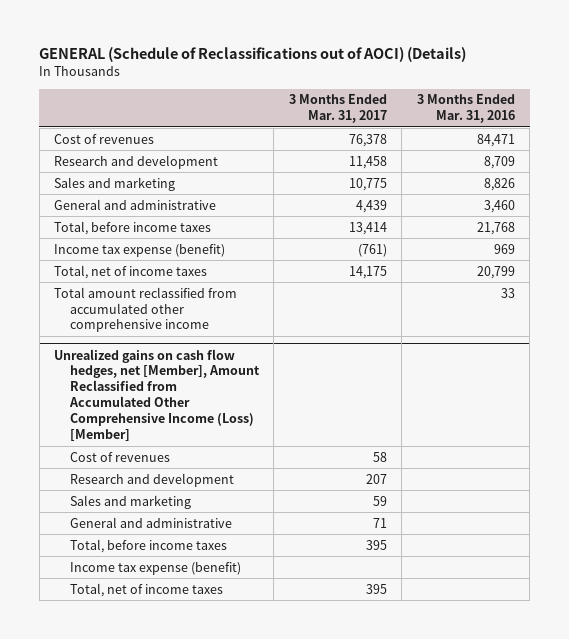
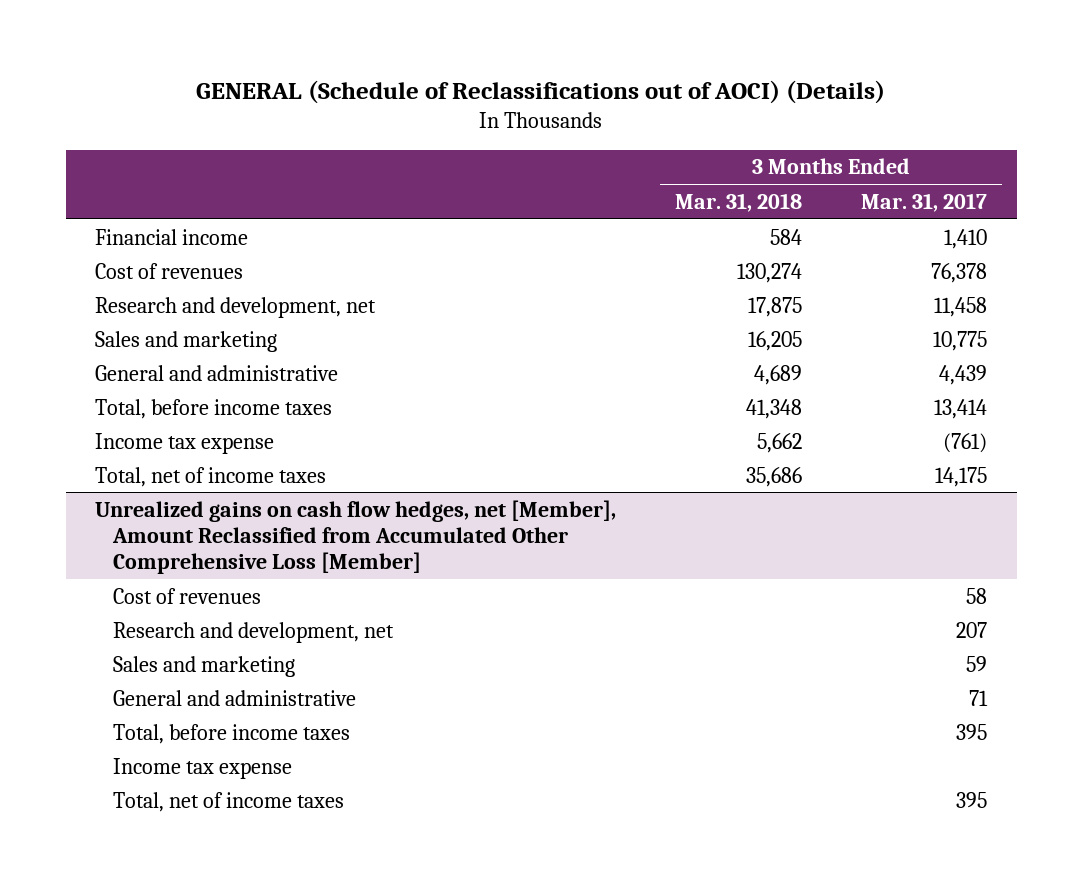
[416,94,515,124] 3 Months Ended Mar. 31, 2016 -> none
none -> [675,192,803,212] Mar. 31, 2018
none -> [95,228,249,245] Financial income
[54,154,219,169] Research and development -> [95,296,377,318] Research and development, net
[54,243,226,257] Income tax expense (benefit) -> [95,432,275,454] Income tax expense
[54,286,238,333] Total amount reclassified from accumulated other comprehensive income -> none
[54,348,260,442] Unrealized gains on cash flow hedges, net [Member], Amount Reclassified from Accumulated Other Comprehensive Income (Loss) [Member] -> [95,499,617,575] Unrealized gains on cash flow hedges, net [Member], Amount Reclassified from Accumulated Other Comprehensive Loss [Member]
[69,472,234,487] Research and development -> [113,621,395,643] Research and development, net
[69,561,241,575] Income tax expense (benefit) -> [113,757,293,779] Income tax expense

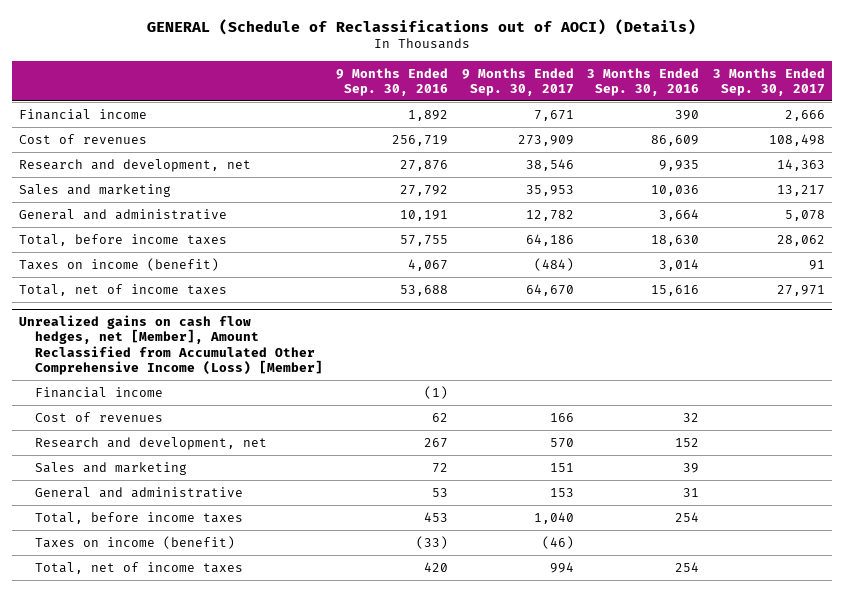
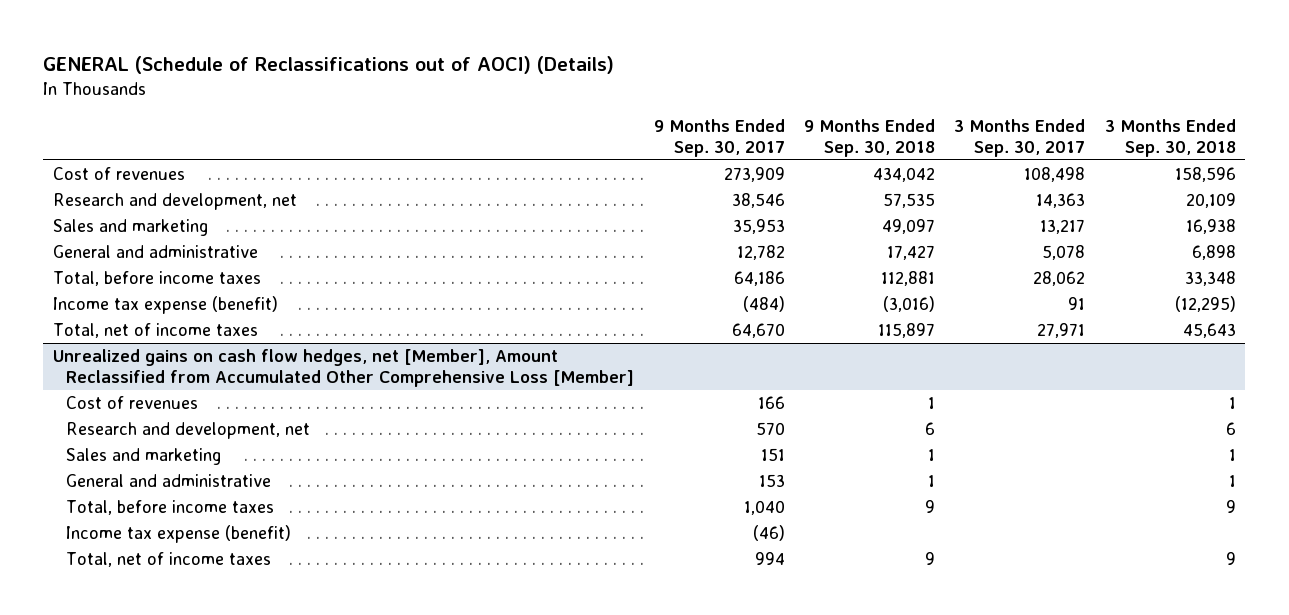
[336,67,449,96] 9 Months Ended Sep. 30, 2016 -> none
[587,67,700,96] 3 Months Ended Sep. 30, 2016 -> none
none -> [803,119,935,157] 9 Months Ended Sep. 30, 2018
none -> [1104,119,1236,157] 3 Months Ended Sep. 30, 2018
[18,108,147,120] Financial income -> none
[18,257,219,271] Taxes on income (benefit) -> [52,296,278,315] Income tax expense (benefit)
[34,386,163,398] Financial income -> none
[18,315,323,375] Unrealized gains on cash flow hedges, net [Member], Amount Reclassified from Accumulated Other Comprehensive Income (Loss) [Member] -> [52,349,635,387] Unrealized gains on cash flow hedges, net [Member], Amount Reclassified from Accumulated Other Comprehensive Loss [Member]
[34,535,235,549] Taxes on income (benefit) -> [66,525,292,544] Income tax expense (benefit)

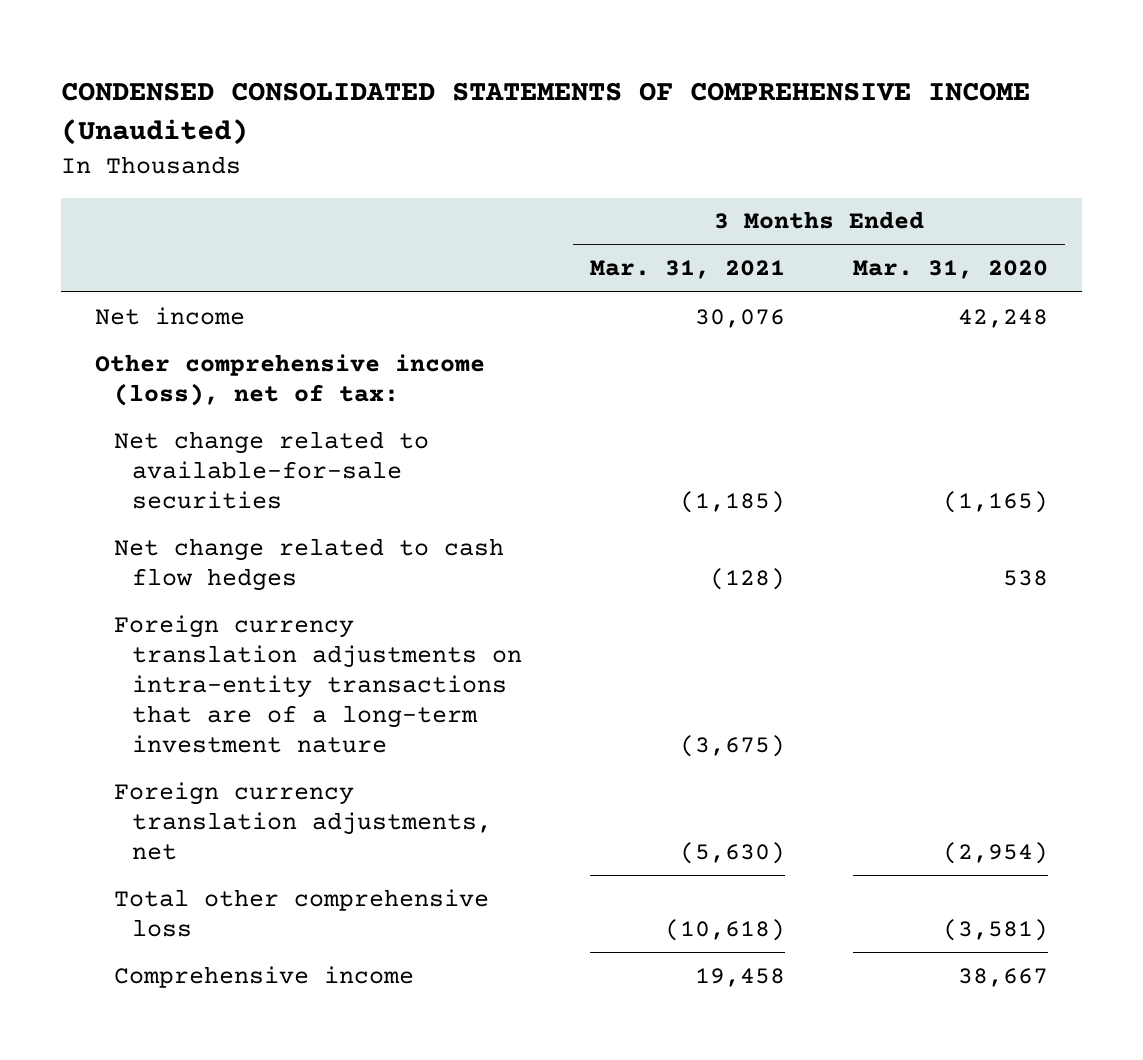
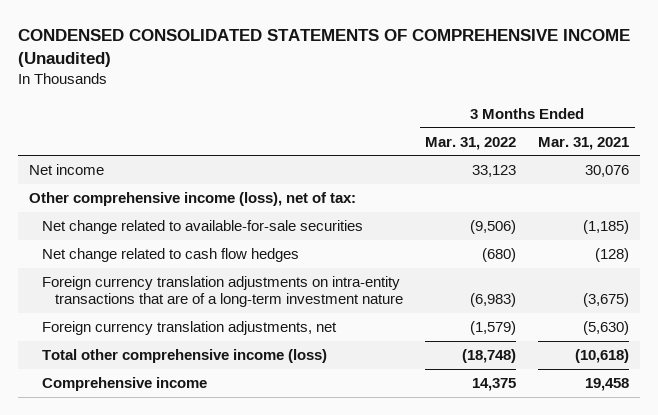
[852,260,1048,280] Mar. 31, 2020 -> none
none -> [425,136,517,150] Mar. 31, 2022
[113,888,489,937] Total other comprehensive loss -> [42,349,328,364] Total other comprehensive income (loss)

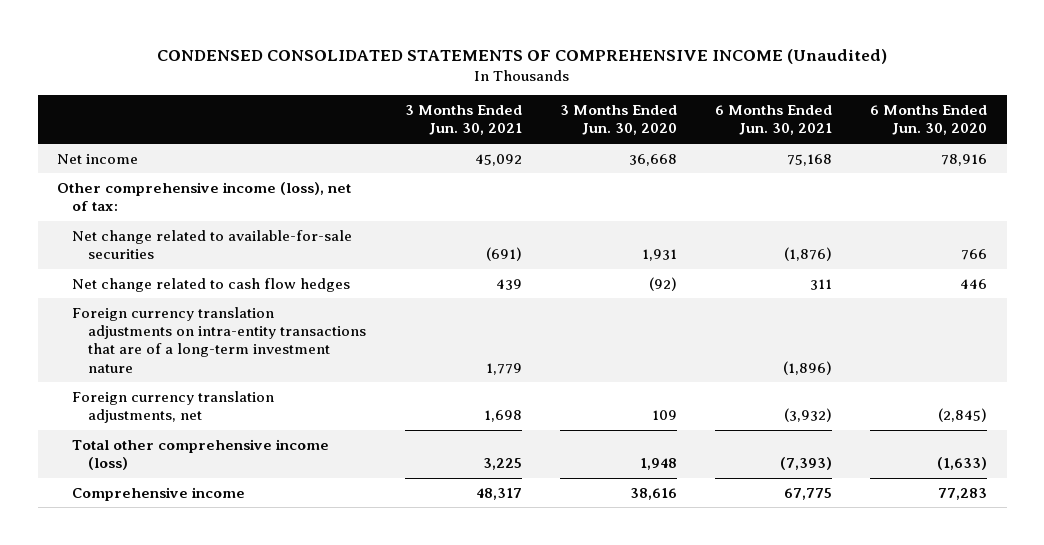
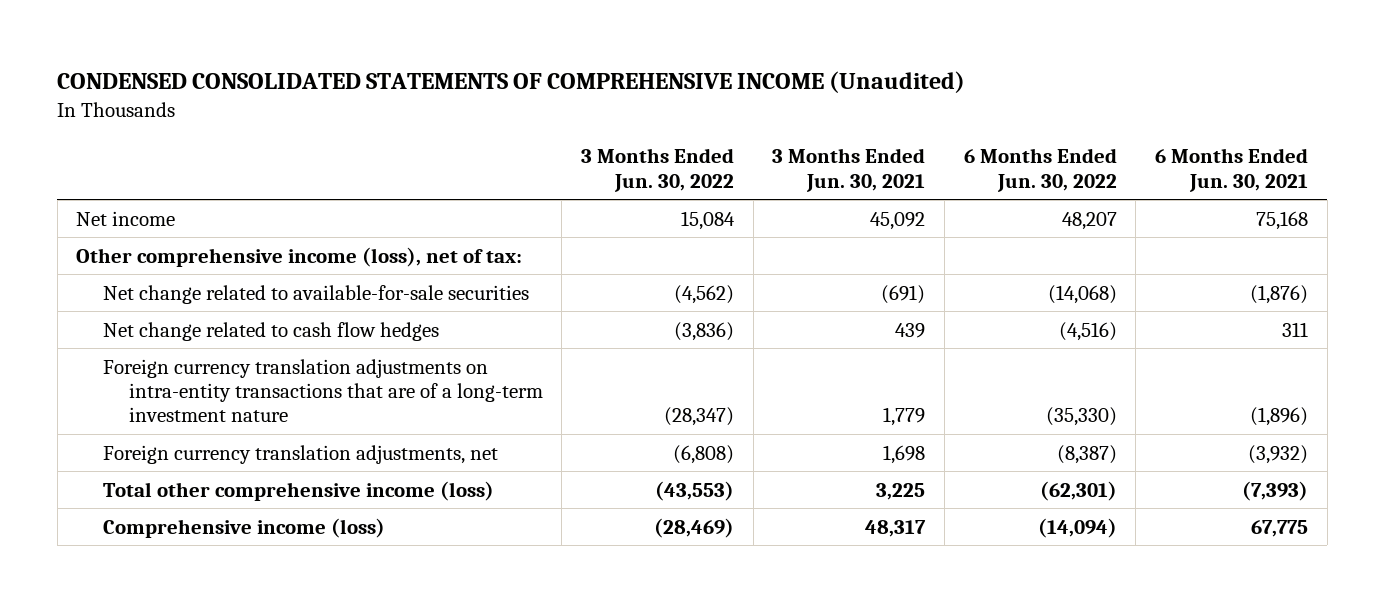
[559,105,677,136] 3 Months Ended Jun. 30, 2020 -> none
[870,105,988,136] 6 Months Ended Jun. 30, 2020 -> none
none -> [580,148,734,192] 3 Months Ended Jun. 30, 2022
none -> [963,148,1117,192] 6 Months Ended Jun. 30, 2022
[72,486,246,501] Comprehensive income -> [102,517,385,538] Comprehensive income (loss)

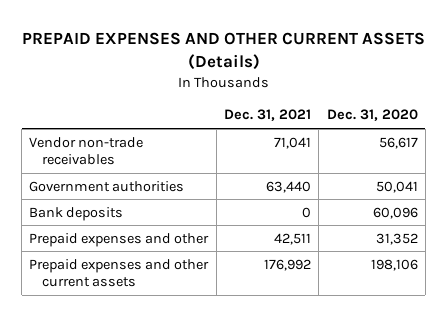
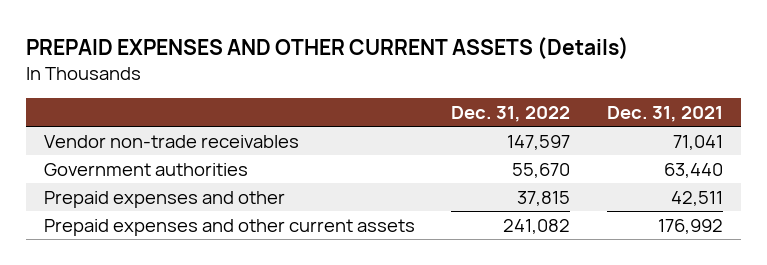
[326,109,418,122] Dec. 31, 2020 -> none
none -> [451,105,571,122] Dec. 31, 2022
[29,206,124,221] Bank deposits -> none

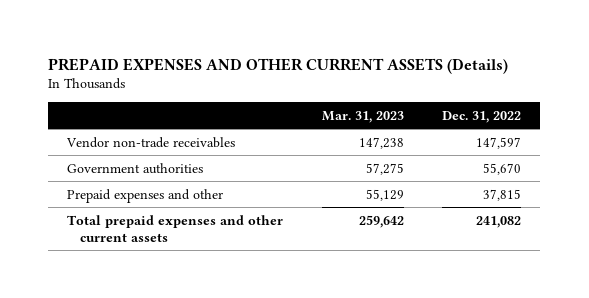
[606,105,723,122] Dec. 31, 2021 -> none
none -> [321,110,404,123] Mar. 31, 2023
[44,218,416,236] Prepaid expenses and other current assets -> [67,214,284,242] Total prepaid expenses and other current assets

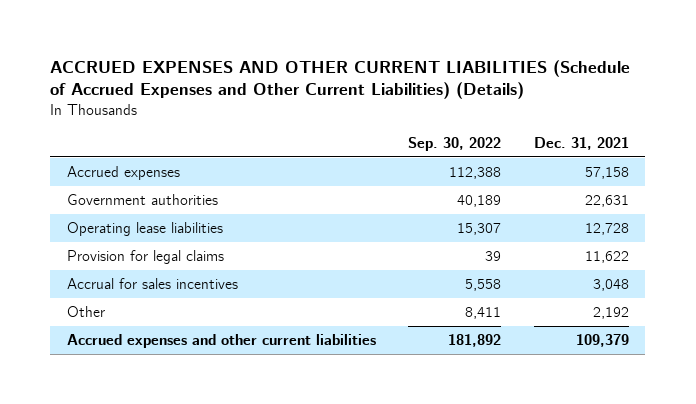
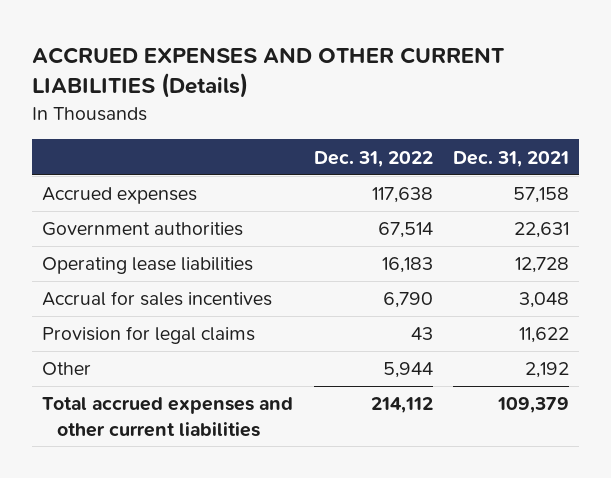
[50,59,631,100] ACCRUED EXPENSES AND OTHER CURRENT LIABILITIES (Schedule of Accrued Expenses and Other Current Liabilities) (Details) -> [32,46,505,99] ACCRUED EXPENSES AND OTHER CURRENT LIABILITIES (Details)
[408,136,502,151] Sep. 30, 2022 -> none
none -> [313,150,433,167] Dec. 31, 2022
[66,249,224,264] Provision for legal claims -> [42,326,256,345] Provision for legal claims
[66,333,376,348] Accrued expenses and other current liabilities -> [42,397,294,437] Total accrued expenses and other current liabilities

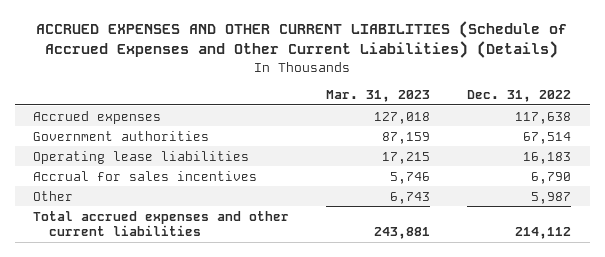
[32,46,505,99] ACCRUED EXPENSES AND OTHER CURRENT LIABILITIES (Details) -> [36,21,568,59] ACCRUED EXPENSES AND OTHER CURRENT LIABILITIES (Schedule of Accrued Expenses and Other Current Liabilities) (Details)
[452,150,569,167] Dec. 31, 2021 -> none
none -> [326,90,431,103] Mar. 31, 2023
[42,326,256,345] Provision for legal claims -> none
[382,362,433,379] 5,944 -> [531,191,572,204] 5,987

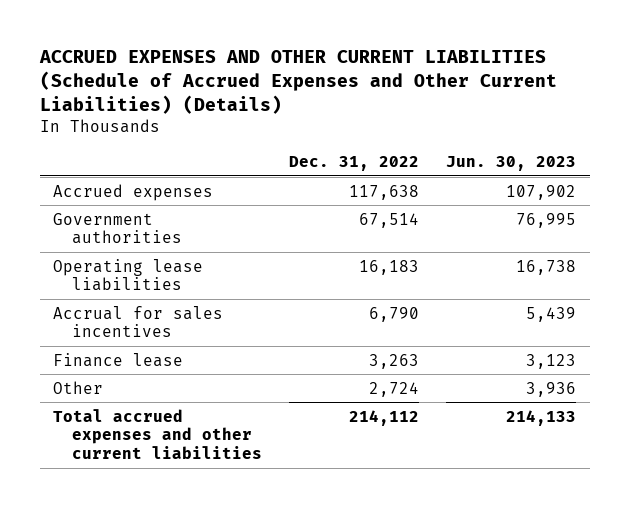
[326,90,431,103] Mar. 31, 2023 -> none
none -> [446,155,577,171] Jun. 30, 2023
none -> [53,352,184,367] Finance lease
[531,191,572,204] 5,987 -> [368,381,419,397] 2,724

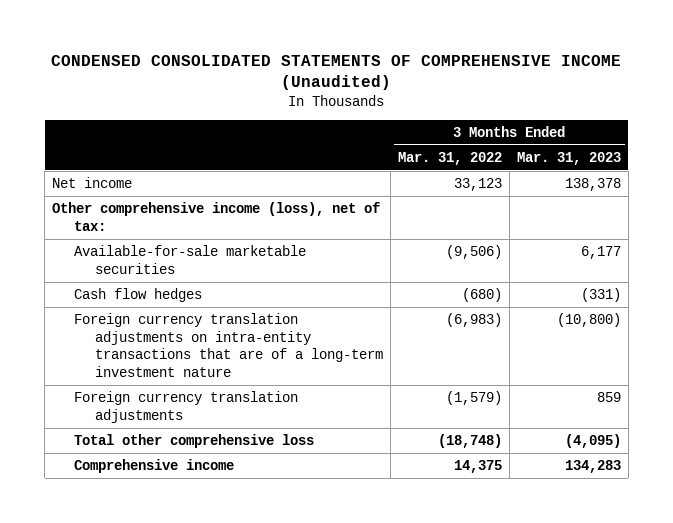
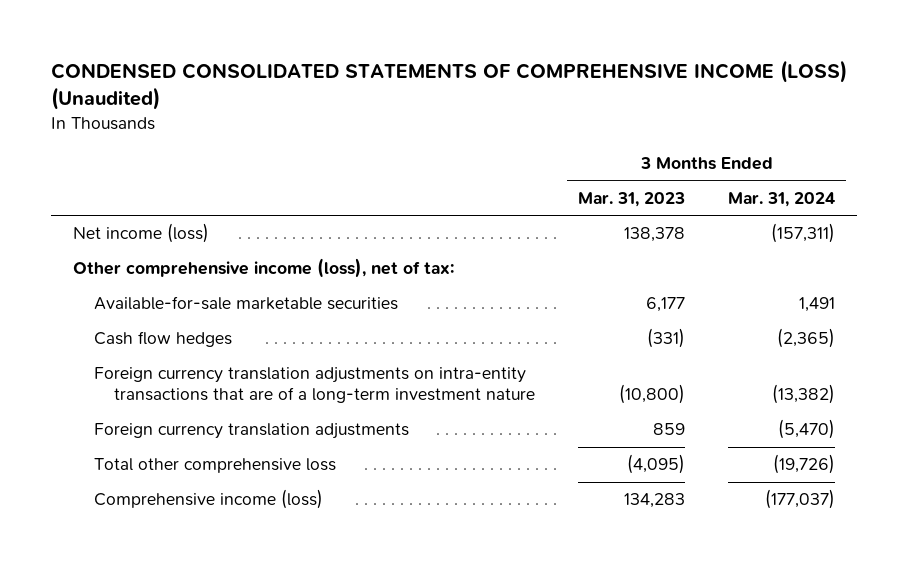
[51,55,622,91] CONDENSED CONSOLIDATED STATEMENTS OF COMPREHENSIVE INCOME (Unaudited) -> [51,60,848,111] CONDENSED CONSOLIDATED STATEMENTS OF COMPREHENSIVE INCOME (LOSS) (Unaudited)
[398,151,503,165] Mar. 31, 2022 -> none
none -> [728,191,836,207] Mar. 31, 2024
[52,177,133,189] Net income -> [72,223,209,244] Net income (loss)
[73,459,234,474] Comprehensive income -> [93,489,323,510] Comprehensive income (loss)

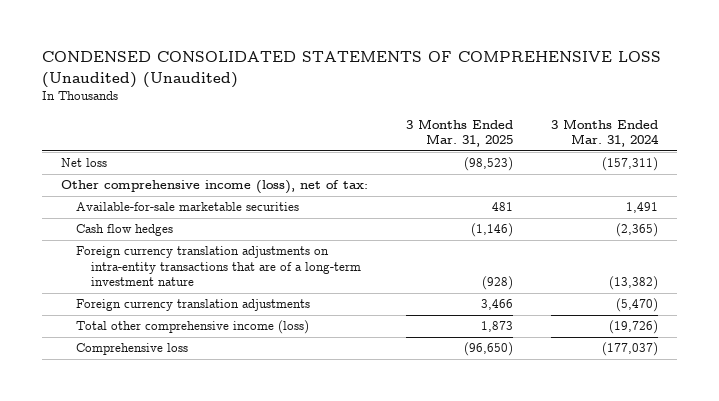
[51,60,848,111] CONDENSED CONSOLIDATED STATEMENTS OF COMPREHENSIVE INCOME (LOSS) (Unaudited) -> [41,51,661,88] CONDENSED CONSOLIDATED STATEMENTS OF COMPREHENSIVE LOSS (Unaudited) (Unaudited)
[578,191,686,207] Mar. 31, 2023 -> none
none -> [406,118,514,148] 3 Months Ended Mar. 31, 2025
[72,223,209,244] Net income (loss) -> [60,158,107,168] Net loss
[93,458,336,474] Total other comprehensive loss -> [75,320,309,335] Total other comprehensive income (loss)
[93,489,323,510] Comprehensive income (loss) -> [75,343,188,356] Comprehensive loss

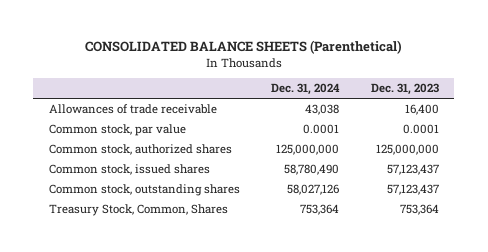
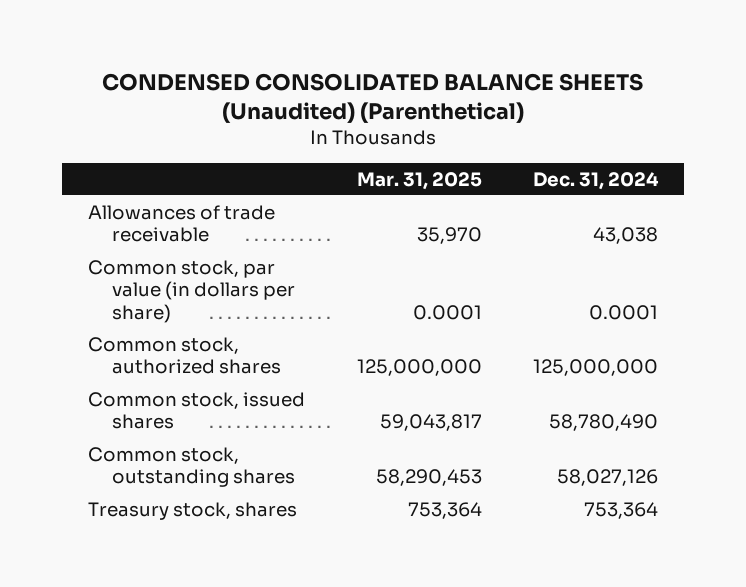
[84,40,402,55] CONSOLIDATED BALANCE SHEETS (Parenthetical) -> [102,73,644,124] CONDENSED CONSOLIDATED BALANCE SHEETS (Unaudited) (Parenthetical)
[370,83,439,96] Dec. 31, 2023 -> none
none -> [356,171,482,190] Mar. 31, 2025
[48,124,186,137] Common stock, par value -> [87,259,296,324] Common stock, par value (in dollars per share)
[48,204,228,217] Treasury Stock, Common, Shares -> [87,501,297,520] Treasury stock, shares

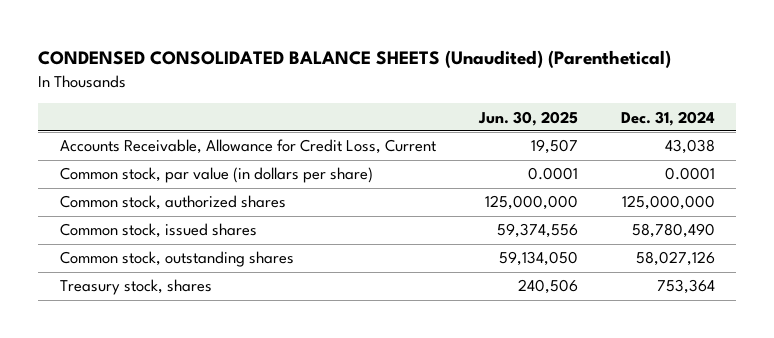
[356,171,482,190] Mar. 31, 2025 -> none
none -> [477,110,578,126] Jun. 30, 2025
[87,204,275,243] Allowances of trade receivable -> [59,139,436,155] Accounts Receivable, Allowance for Credit Loss, Current

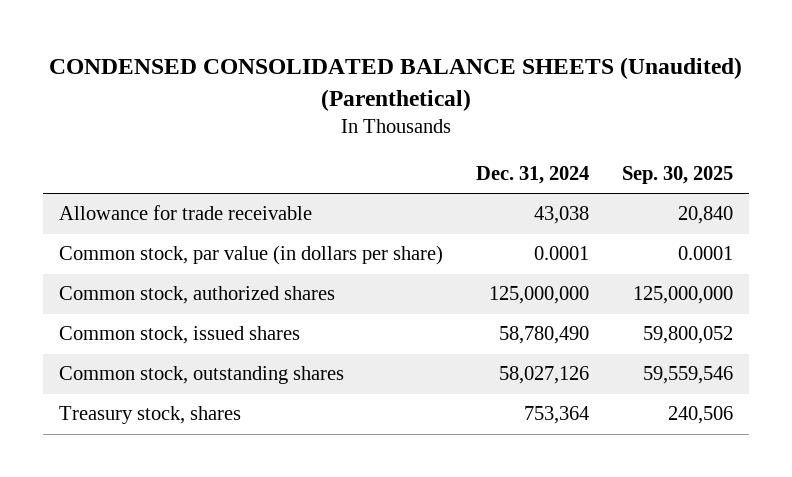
[477,110,578,126] Jun. 30, 2025 -> none
none -> [621,166,733,185] Sep. 30, 2025
[59,139,436,155] Accounts Receivable, Allowance for Credit Loss, Current -> [58,205,312,221] Allowance for trade receivable

